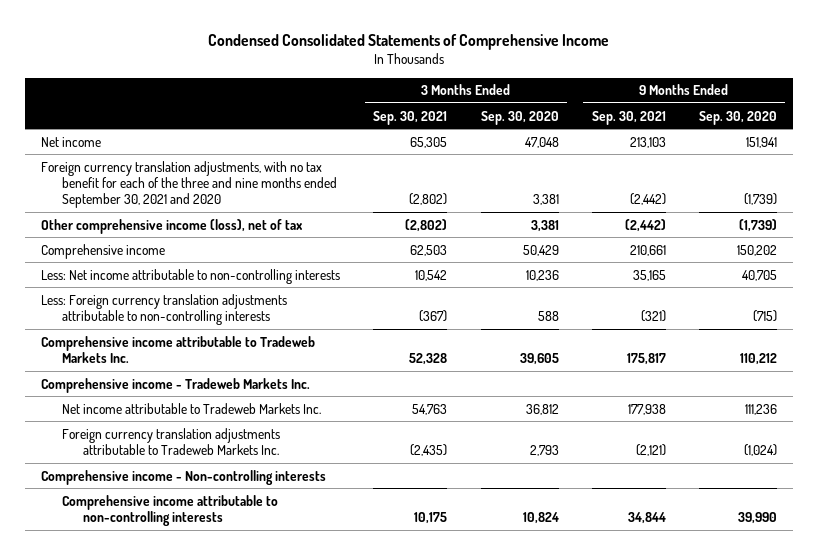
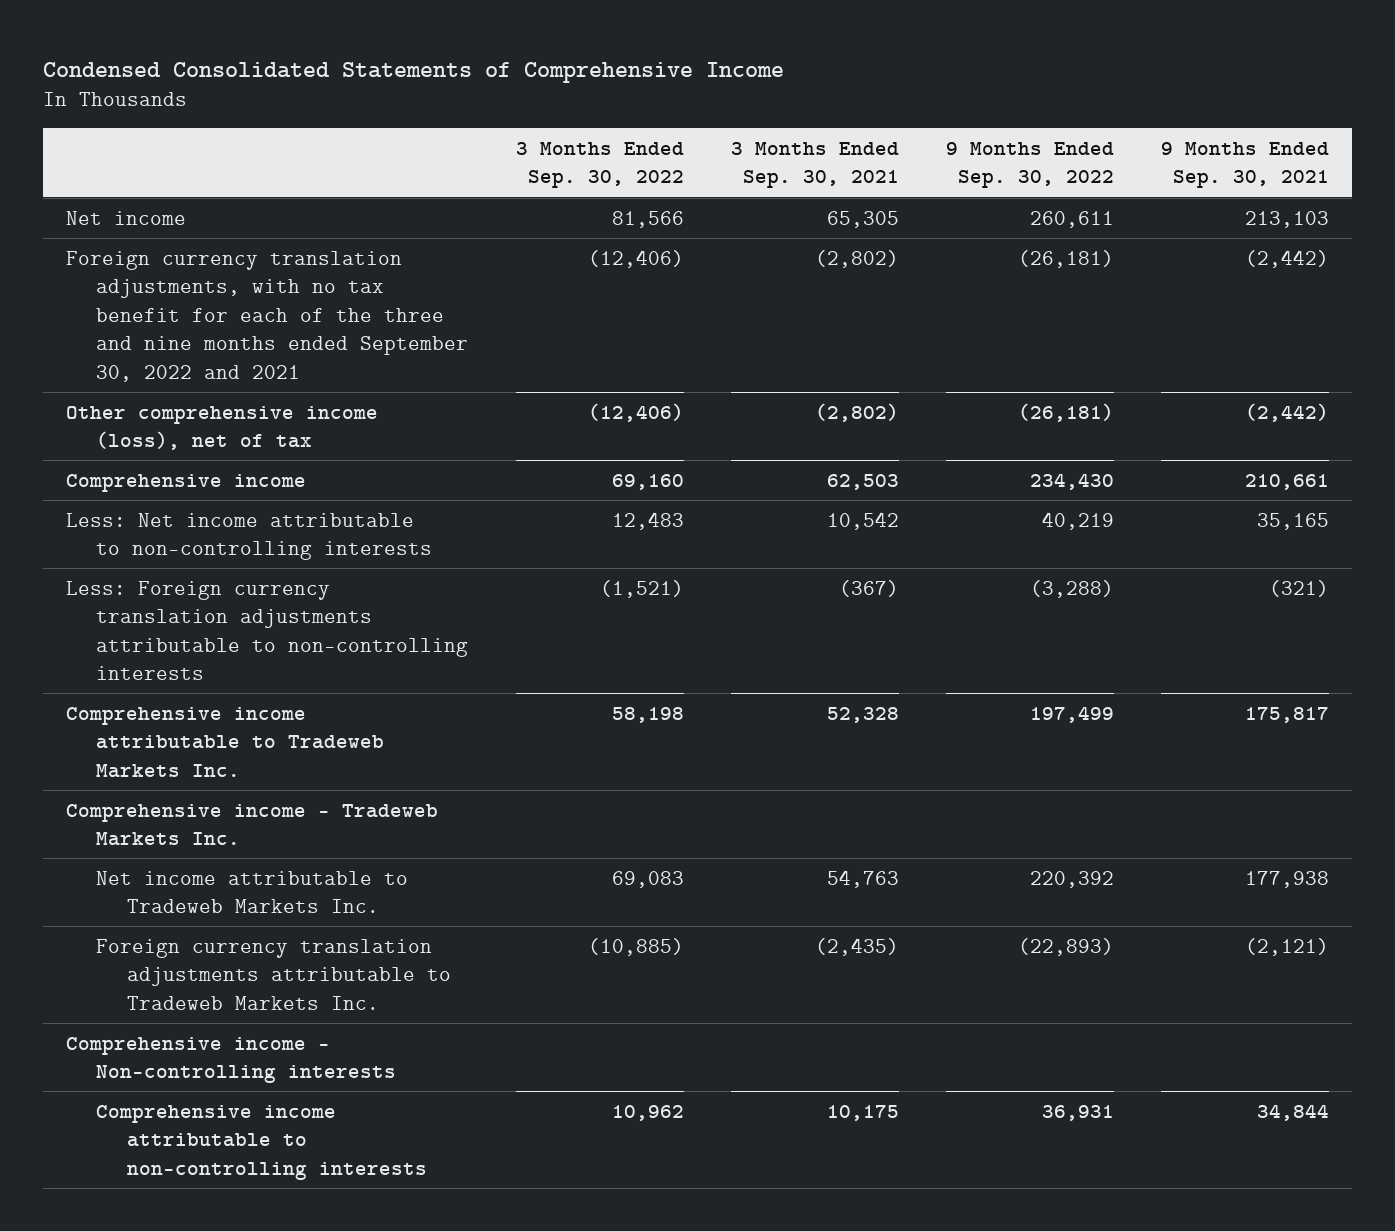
[480,110,559,125] Sep. 30, 2020 -> none
[698,110,777,125] Sep. 30, 2020 -> none
none -> [515,141,684,189] 3 Months Ended Sep. 30, 2022
none -> [945,141,1114,189] 9 Months Ended Sep. 30, 2022
[41,160,338,208] Foreign currency translation adjustments, with no tax benefit for each of the three and nine months ended September 30, 2021 and 2020 -> [66,250,469,382] Foreign currency translation adjustments, with no tax benefit for each of the three and nine months ended September 30, 2022 and 2021

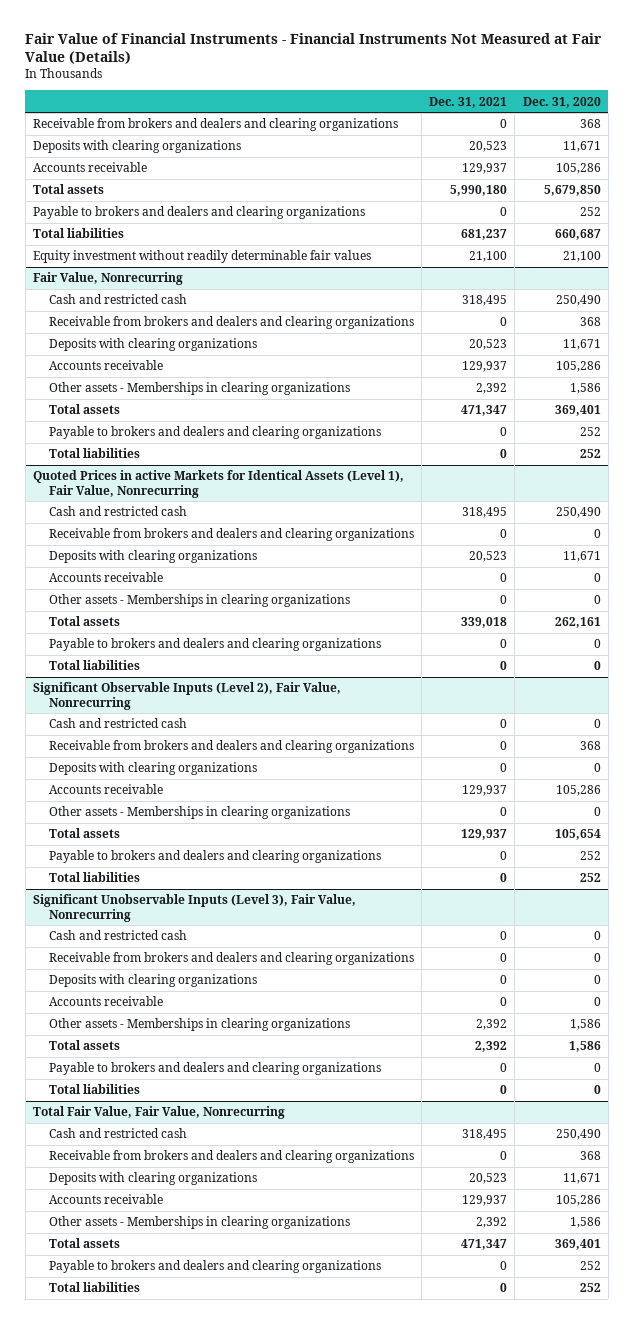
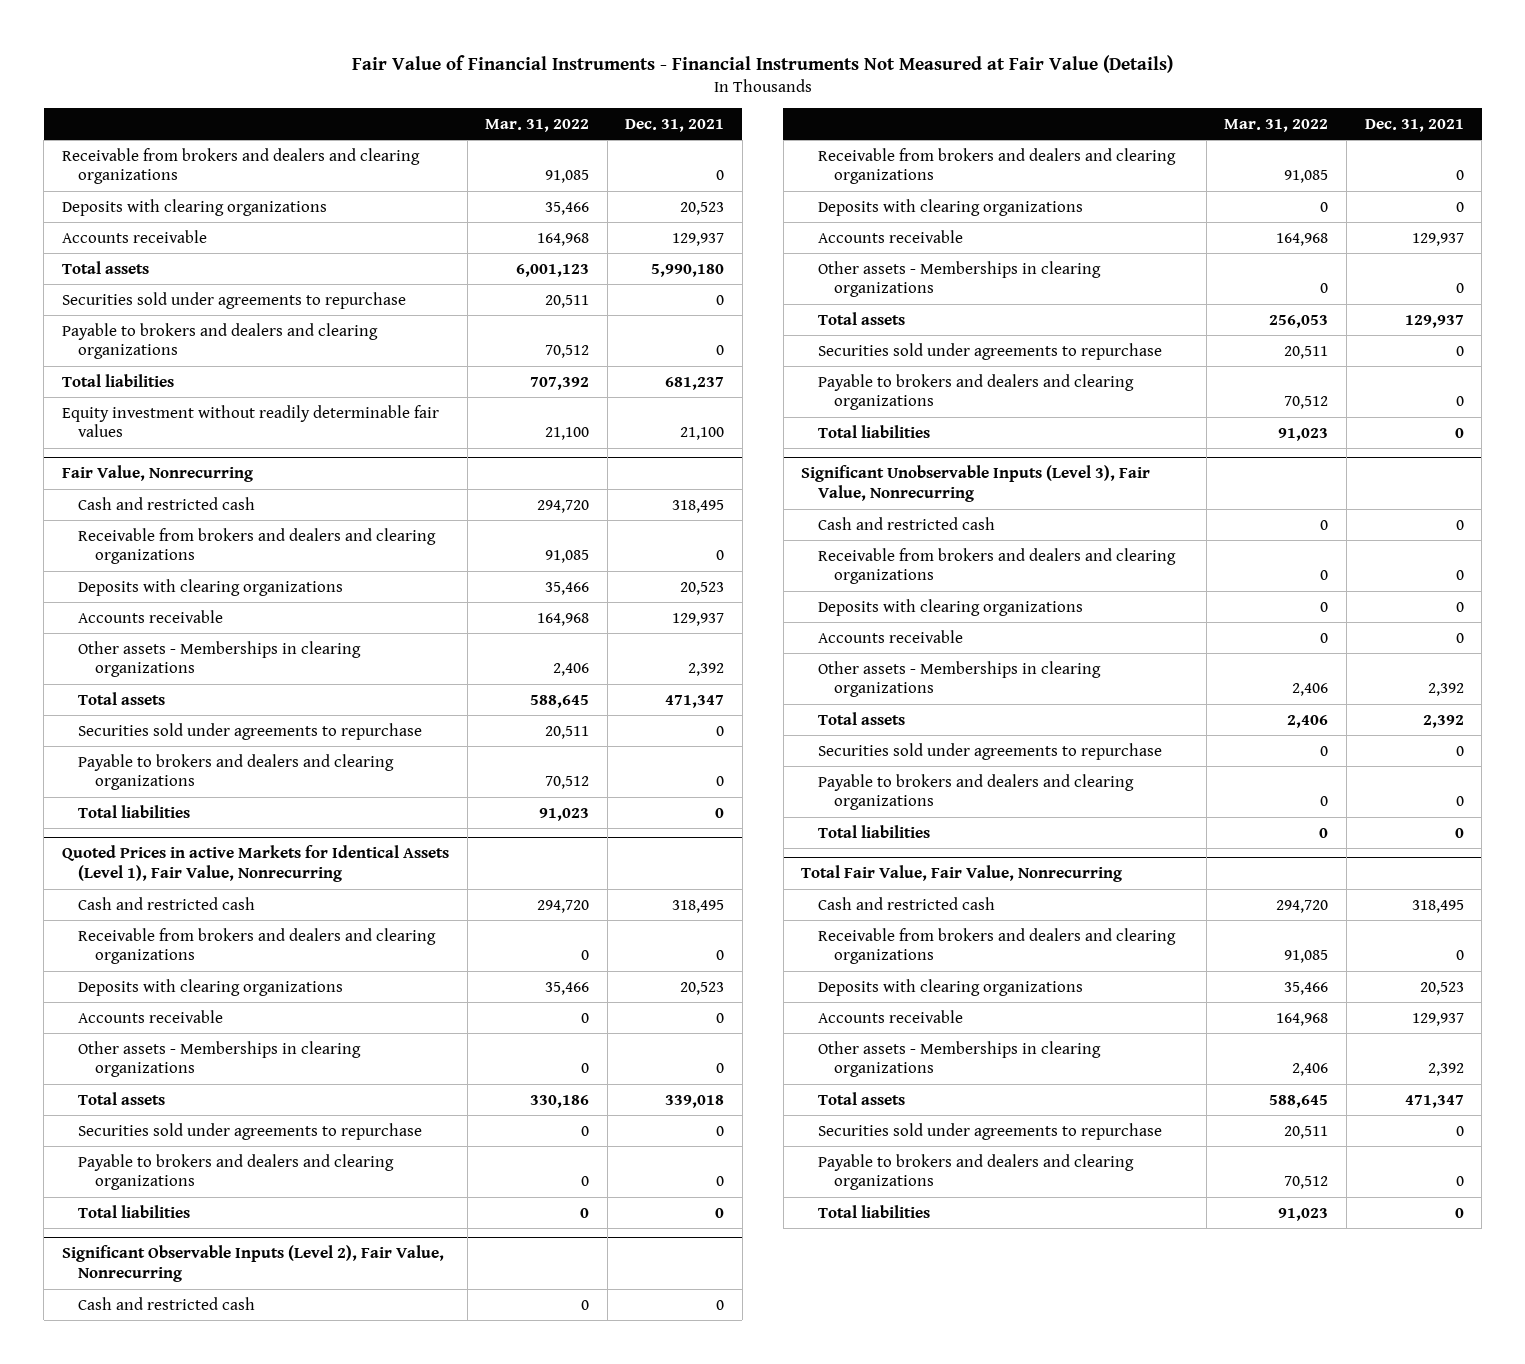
[522,96,601,108] Dec. 31, 2020 -> none
none -> [485,118,590,132] Mar. 31, 2022
none -> [61,291,406,309] Securities sold under agreements to repurchase
none -> [78,722,423,740] Securities sold under agreements to repurchase
none -> [78,1122,423,1140] Securities sold under agreements to repurchase
none -> [817,342,1162,360] Securities sold under agreements to repurchase
none -> [817,742,1162,760] Securities sold under agreements to repurchase
none -> [817,1122,1162,1140] Securities sold under agreements to repurchase

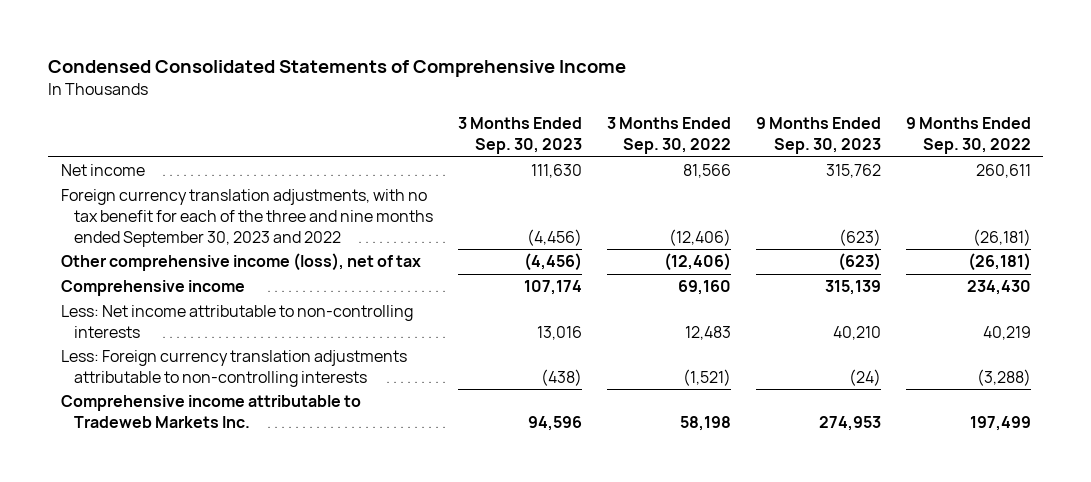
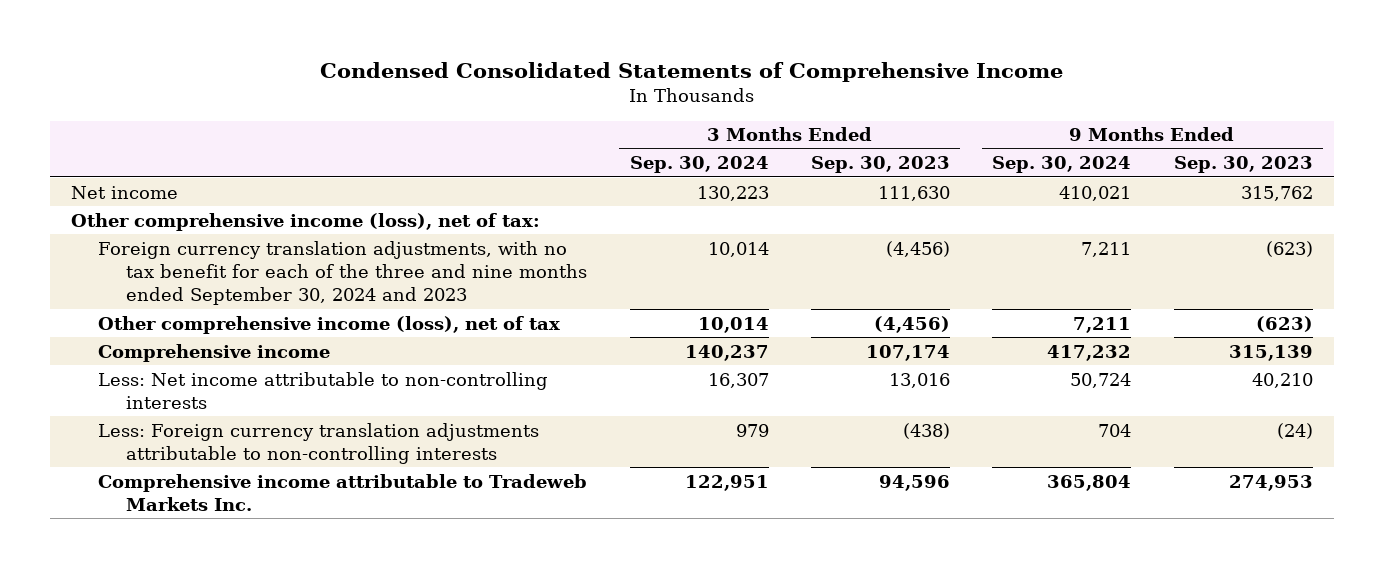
[606,117,731,155] 3 Months Ended Sep. 30, 2022 -> none
[905,117,1031,155] 9 Months Ended Sep. 30, 2022 -> none
none -> [629,156,769,174] Sep. 30, 2024
none -> [992,156,1132,174] Sep. 30, 2024
none -> [70,212,540,231] Other comprehensive income (loss), net of tax:
[60,189,434,247] Foreign currency translation adjustments, with no tax benefit for each of the three and nine months ended September 30, 2023 and 2022 -> [98,240,587,306] Foreign currency translation adjustments, with no tax benefit for each of the three and nine months ended September 30, 2024 and 2023

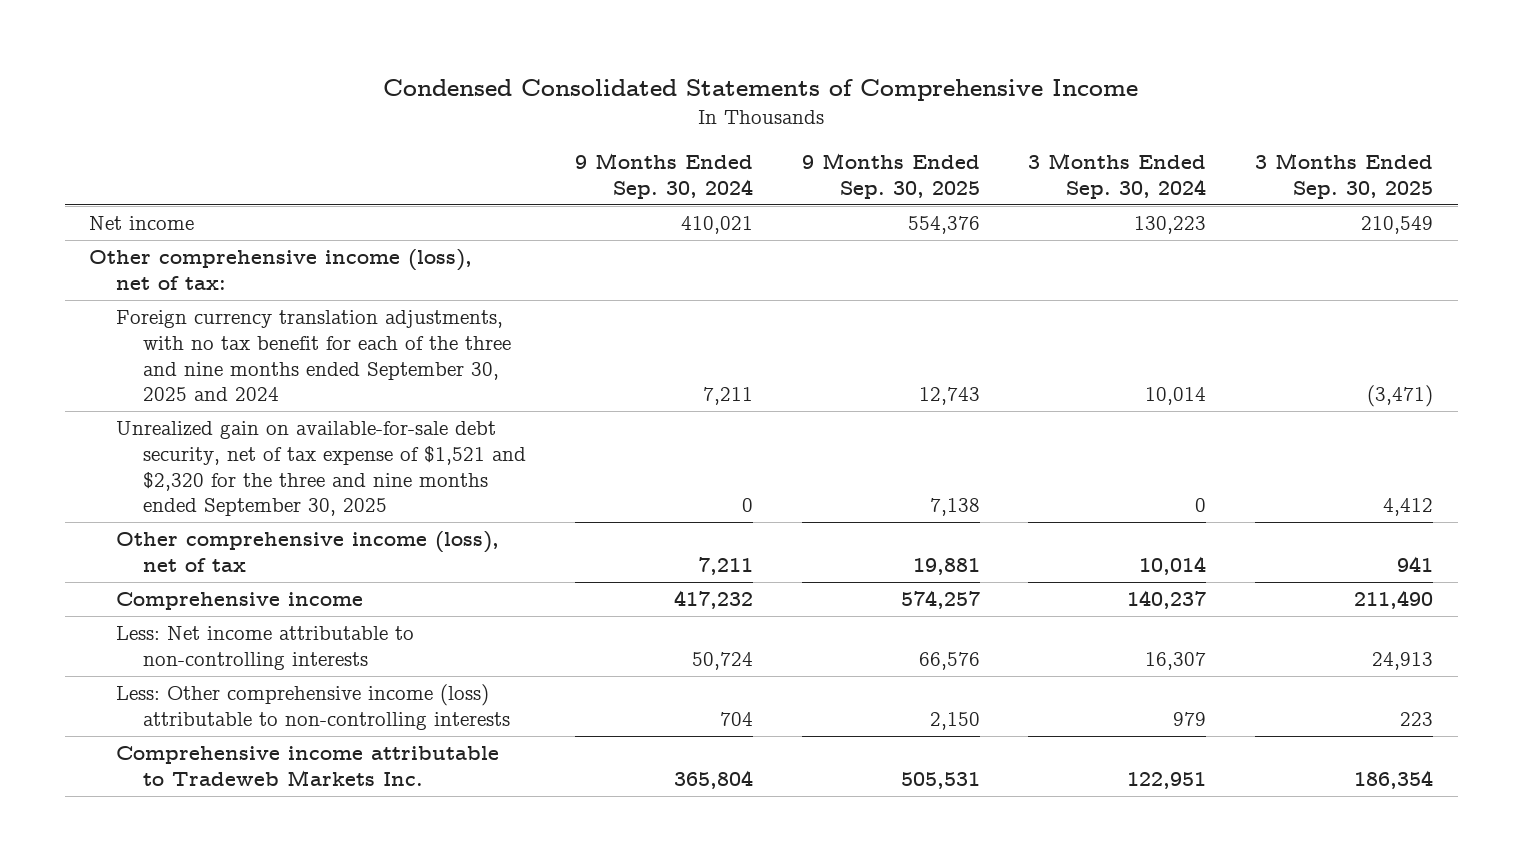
[810,156,950,174] Sep. 30, 2023 -> none
[1173,156,1313,174] Sep. 30, 2023 -> none
none -> [801,152,980,199] 9 Months Ended Sep. 30, 2025
none -> [1255,152,1434,199] 3 Months Ended Sep. 30, 2025
[98,240,587,306] Foreign currency translation adjustments, with no tax benefit for each of the three and nine months ended September 30, 2024 and 2023 -> [116,310,512,402] Foreign currency translation adjustments, with no tax benefit for each of the three and nine months ended September 30, 2025 and 2024
none -> [116,421,527,517] Unrealized gain on available-for-sale debt security, net of tax expense of $1,521 and $2,320 for the three and nine months ended September 30, 2025
[98,422,540,464] Less: Foreign currency translation adjustments attributable to non-controlling interests -> [116,684,511,730] Less: Other comprehensive income (loss) attributable to non-controlling interests

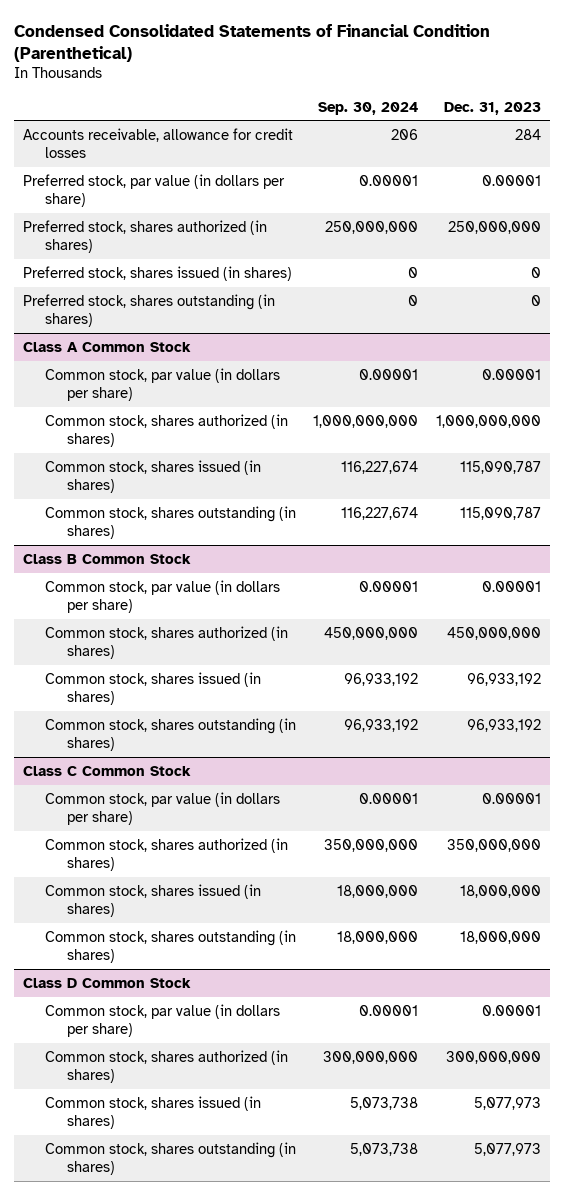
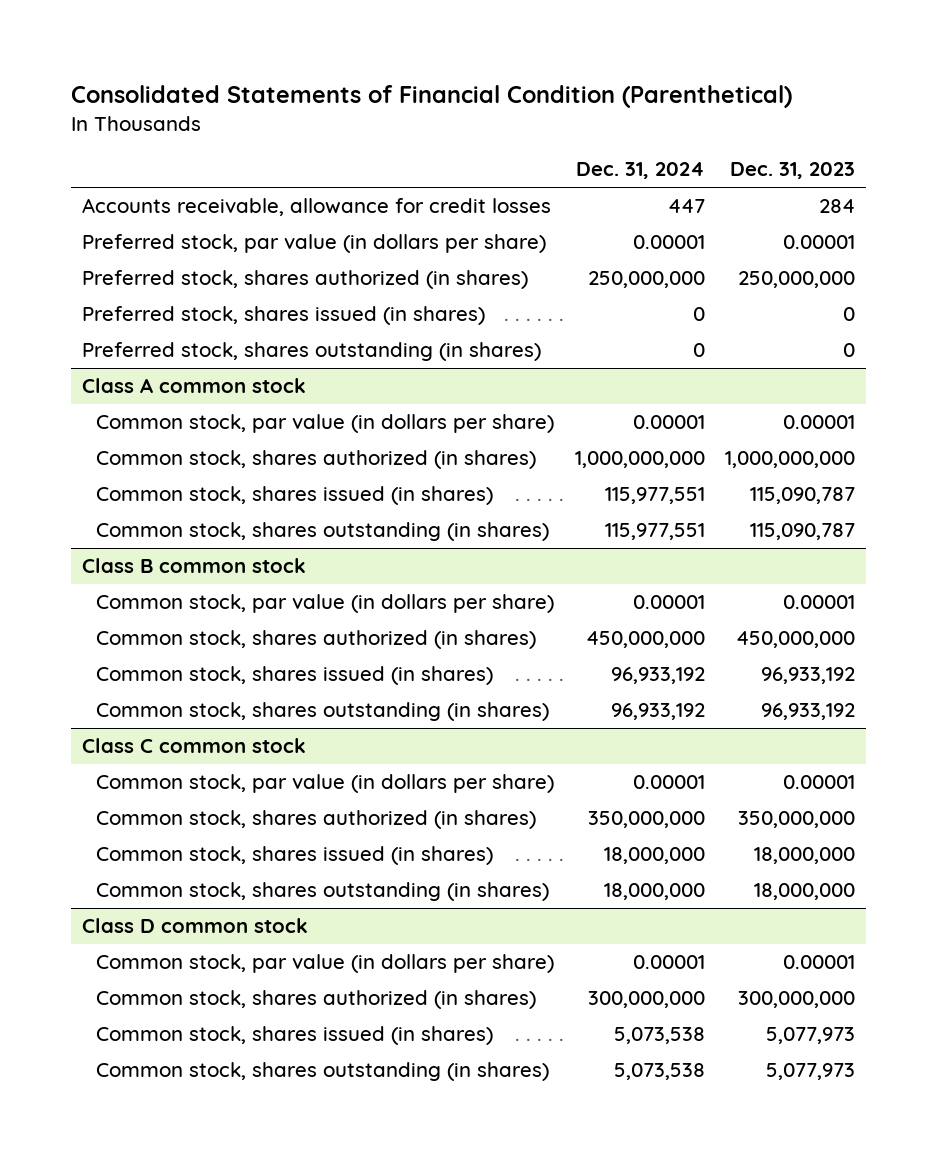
[14,23,491,62] Condensed Consolidated Statements of Financial Condition (Parenthetical) -> [71,85,793,109] Consolidated Statements of Financial Condition (Parenthetical)
[318,101,419,115] Sep. 30, 2024 -> none
none -> [575,162,705,180] Dec. 31, 2024
[22,341,191,352] Class A Common Stock -> [81,378,306,394] Class A common stock
[22,553,191,564] Class B Common Stock -> [81,558,306,574] Class B common stock
[22,765,191,776] Class C Common Stock -> [81,738,306,754] Class C common stock
[22,977,191,988] Class D Common Stock -> [81,918,308,934] Class D common stock

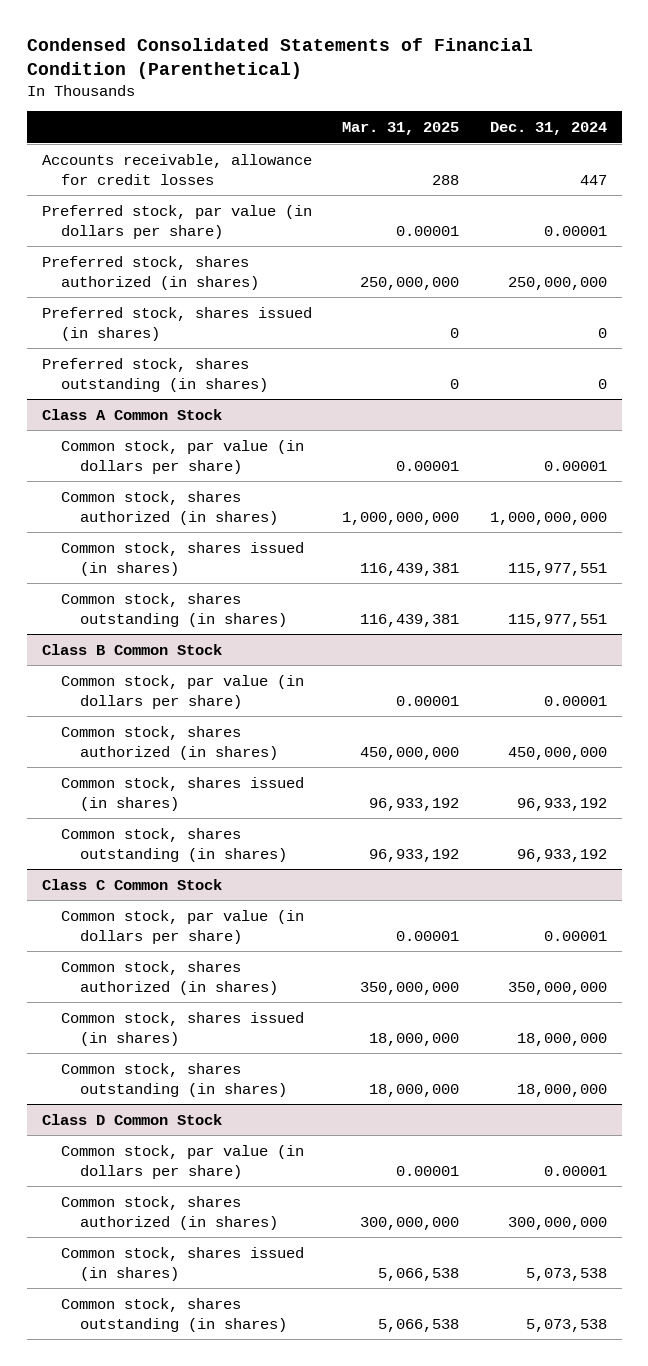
[71,85,793,109] Consolidated Statements of Financial Condition (Parenthetical) -> [26,37,533,79] Condensed Consolidated Statements of Financial Condition (Parenthetical)
[730,162,856,180] Dec. 31, 2023 -> none
none -> [342,122,460,136] Mar. 31, 2025
[81,378,306,394] Class A common stock -> [41,408,222,420] Class A Common Stock
[81,558,306,574] Class B common stock -> [41,643,222,655] Class B Common Stock
[81,738,306,754] Class C common stock -> [41,878,222,890] Class C Common Stock
[81,918,308,934] Class D common stock -> [41,1113,222,1125] Class D Common Stock

